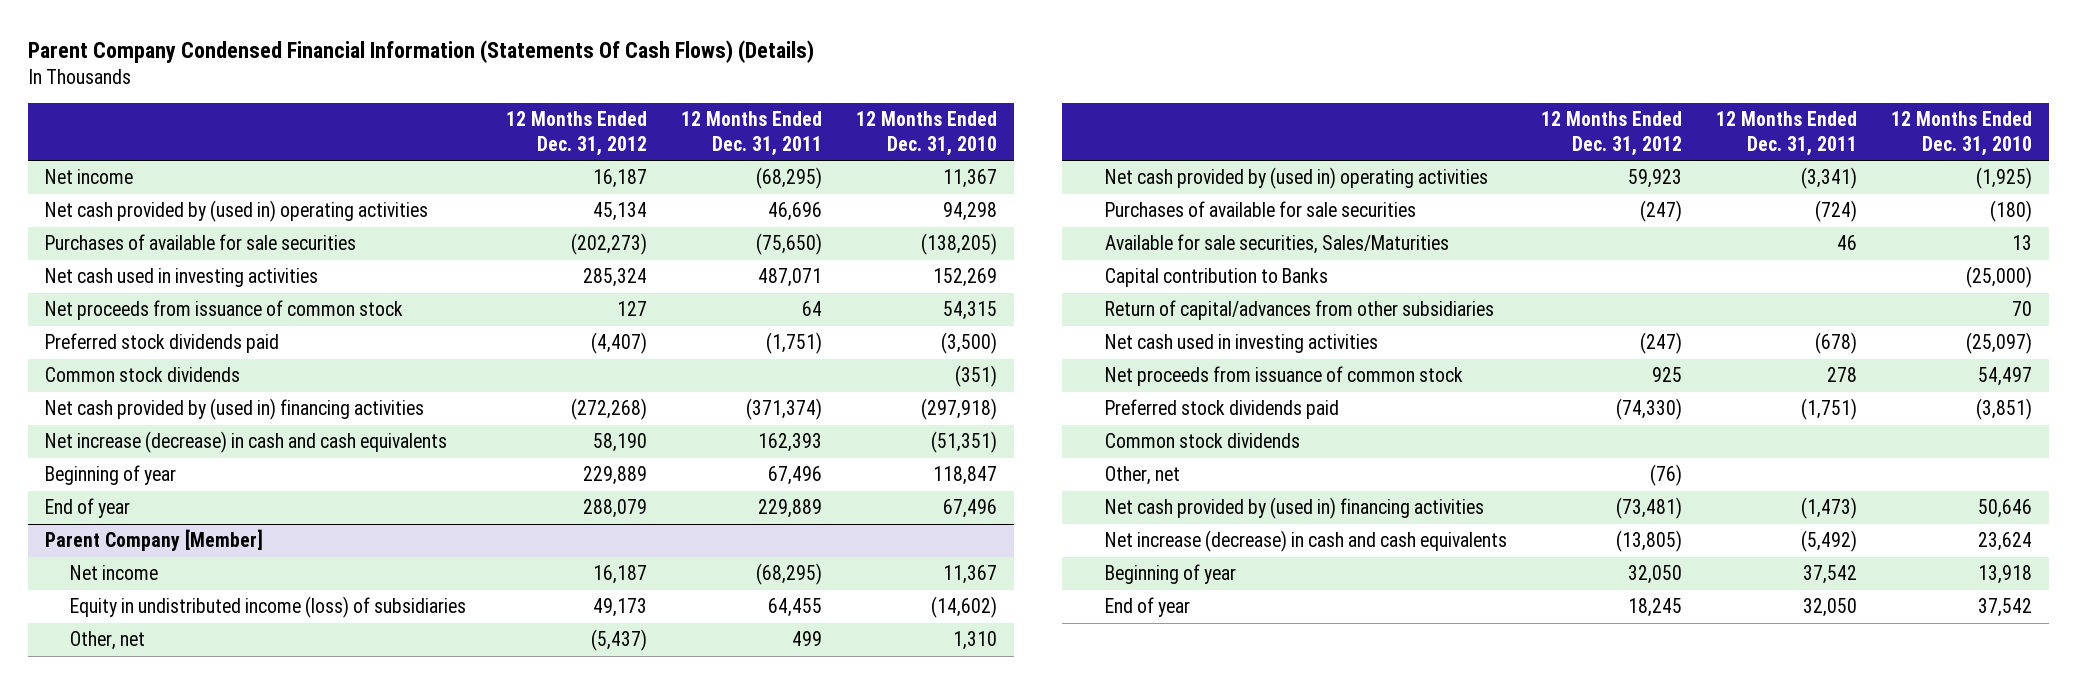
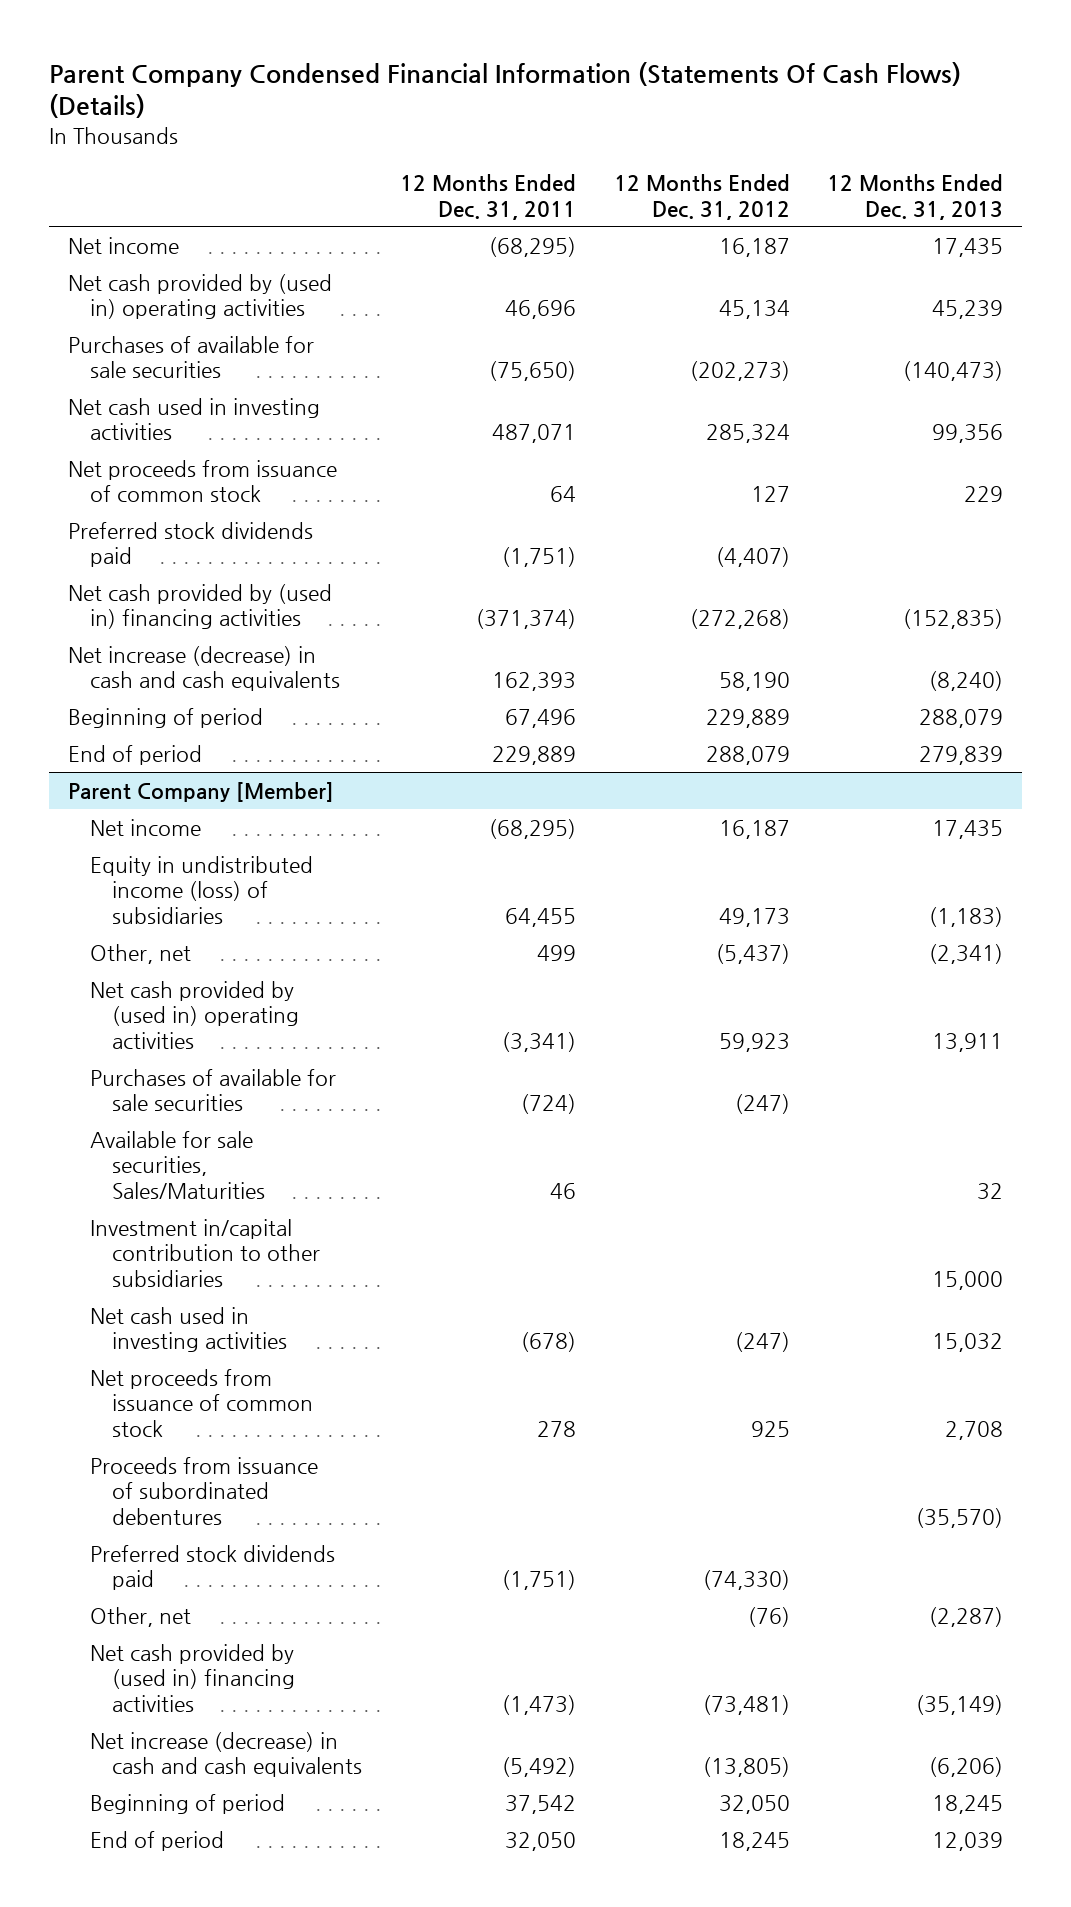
[856,111,998,156] 12 Months Ended Dec. 31, 2010 -> none
none -> [827,173,1004,220] 12 Months Ended Dec. 31, 2013
[44,367,240,383] Common stock dividends -> none
[44,465,176,486] Beginning of year -> [67,707,263,728] Beginning of period
[44,498,130,519] End of year -> [67,744,202,765] End of period
[1105,268,1329,288] Capital contribution to Banks -> none
[1105,300,1495,321] Return of capital/advances from other subsidiaries -> none
none -> [89,1218,320,1288] Investment in/capital contribution to other subsidiaries
none -> [89,1456,318,1526] Proceeds from issuance of subordinated debentures
[1105,433,1301,449] Common stock dividends -> none
[1105,564,1237,585] Beginning of year -> [89,1793,285,1814] Beginning of period
[1105,597,1191,618] End of year -> [89,1830,224,1851] End of period

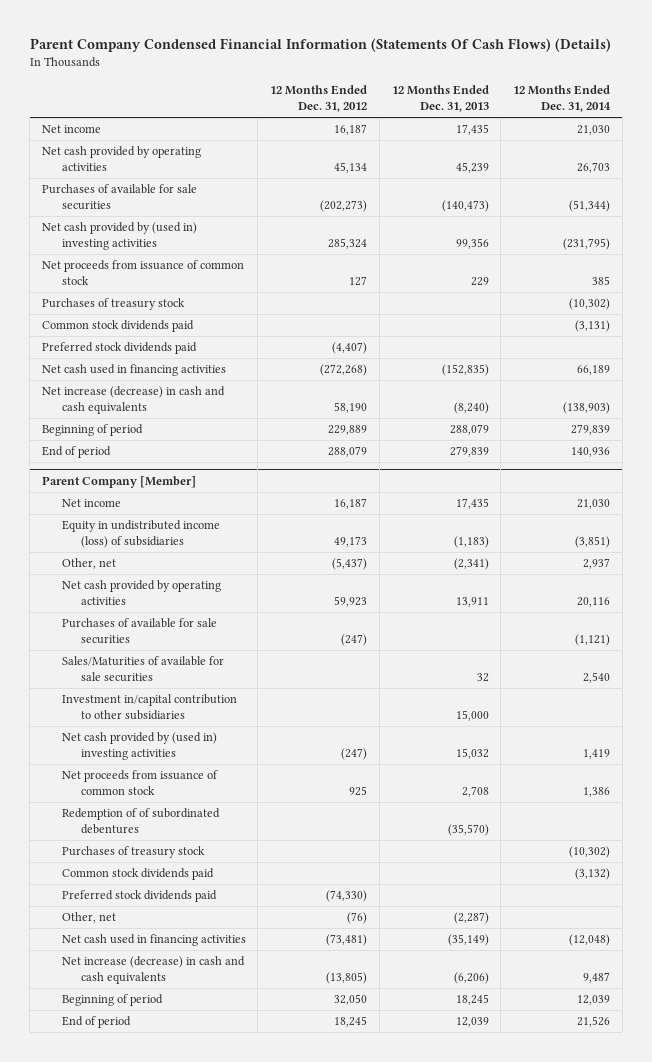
[399,173,576,220] 12 Months Ended Dec. 31, 2011 -> none
none -> [513,85,612,113] 12 Months Ended Dec. 31, 2014
[67,273,332,320] Net cash provided by (used in) operating activities -> [41,146,201,172] Net cash provided by operating activities
[67,397,320,441] Net cash used in investing activities -> [41,222,197,251] Net cash provided by (used in) investing activities
none -> [41,298,185,311] Purchases of treasury stock
none -> [41,320,194,333] Common stock dividends paid
[67,583,332,630] Net cash provided by (used in) financing activities -> [41,364,226,377] Net cash used in financing activities
[89,980,299,1050] Net cash provided by (used in) operating activities -> [61,580,221,606] Net cash provided by operating activities
[89,1130,265,1200] Available for sale securities, Sales/Maturities -> [61,656,224,683] Sales/Maturities of available for sale securities
[89,1306,287,1353] Net cash used in investing activities -> [61,732,217,761] Net cash provided by (used in) investing activities
[89,1456,318,1526] Proceeds from issuance of subordinated debentures -> [61,808,220,835] Redemption of of subordinated debentures
none -> [61,846,205,859] Purchases of treasury stock
none -> [61,868,214,881] Common stock dividends paid
[89,1643,295,1713] Net cash provided by (used in) financing activities -> [61,934,246,947] Net cash used in financing activities

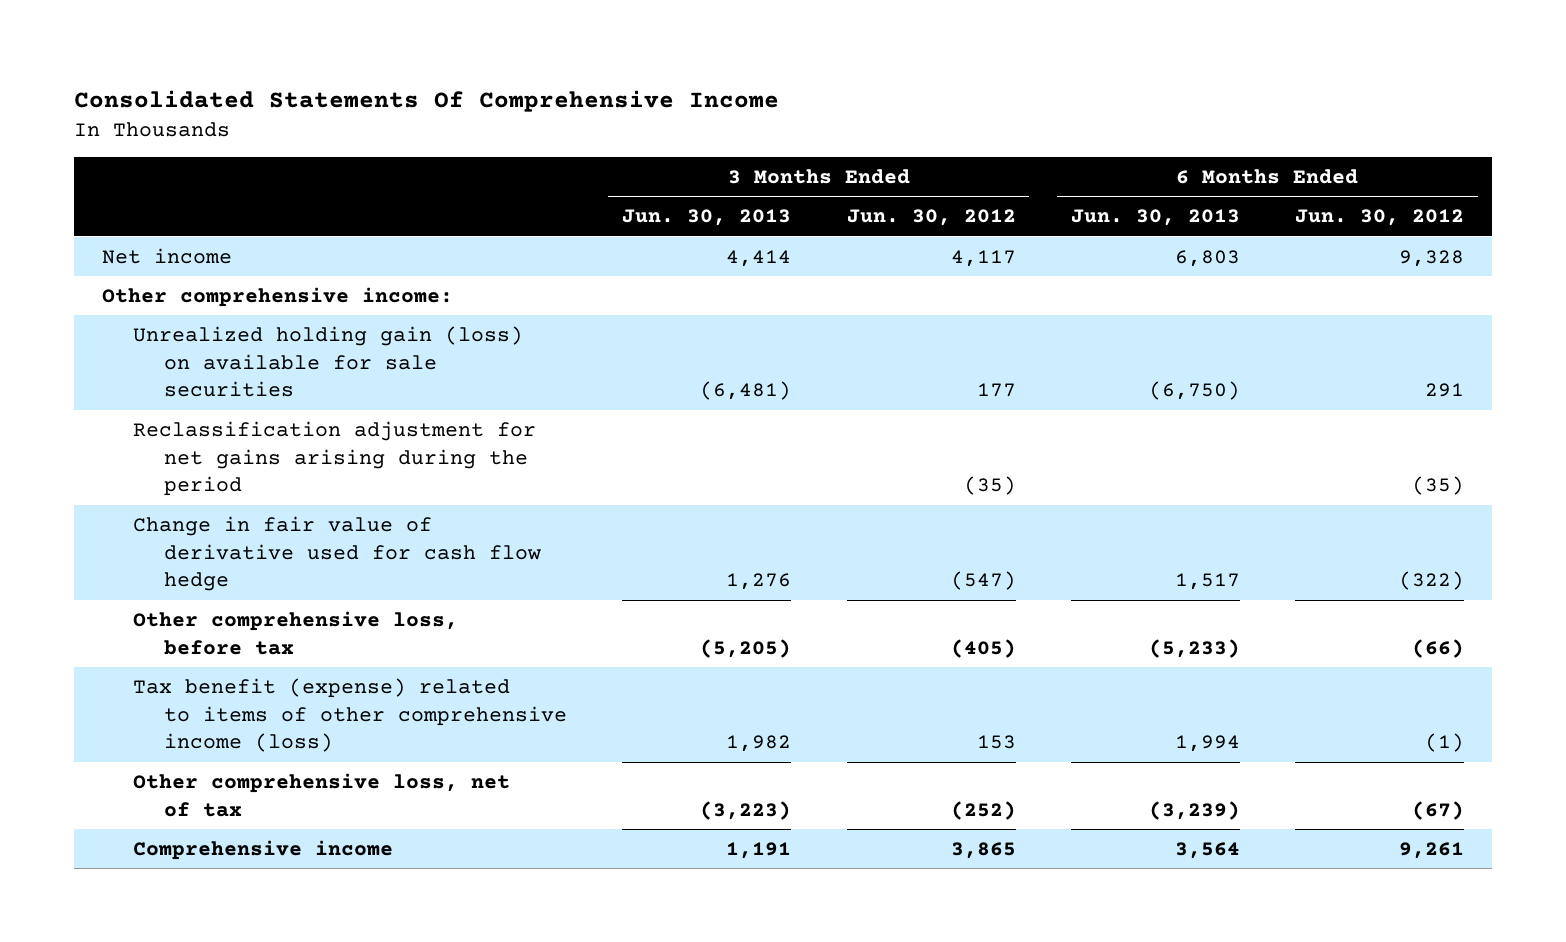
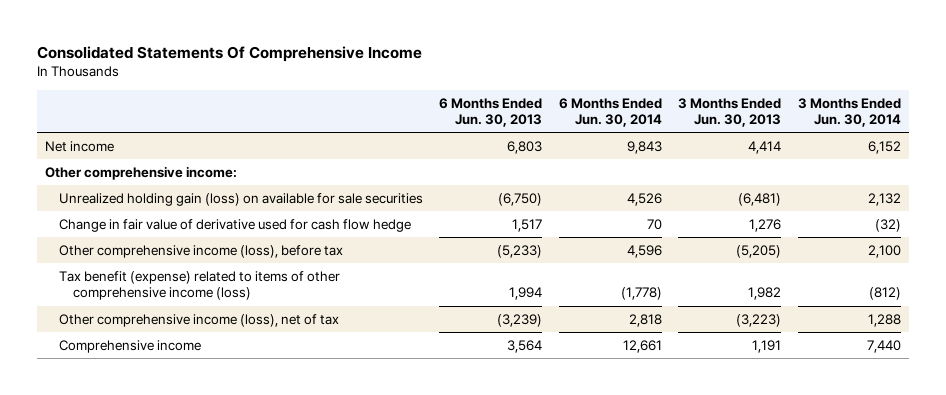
[846,209,1016,227] Jun. 30, 2012 -> none
[1295,209,1465,227] Jun. 30, 2012 -> none
none -> [558,97,662,128] 6 Months Ended Jun. 30, 2014
none -> [797,97,901,128] 3 Months Ended Jun. 30, 2014
[132,420,536,497] Reclassification adjustment for net gains arising during the period -> none
[132,610,458,655] Other comprehensive loss, before tax -> [58,244,343,258] Other comprehensive income (loss), before tax
[132,772,510,817] Other comprehensive loss, net of tax -> [58,313,339,327] Other comprehensive income (loss), net of tax

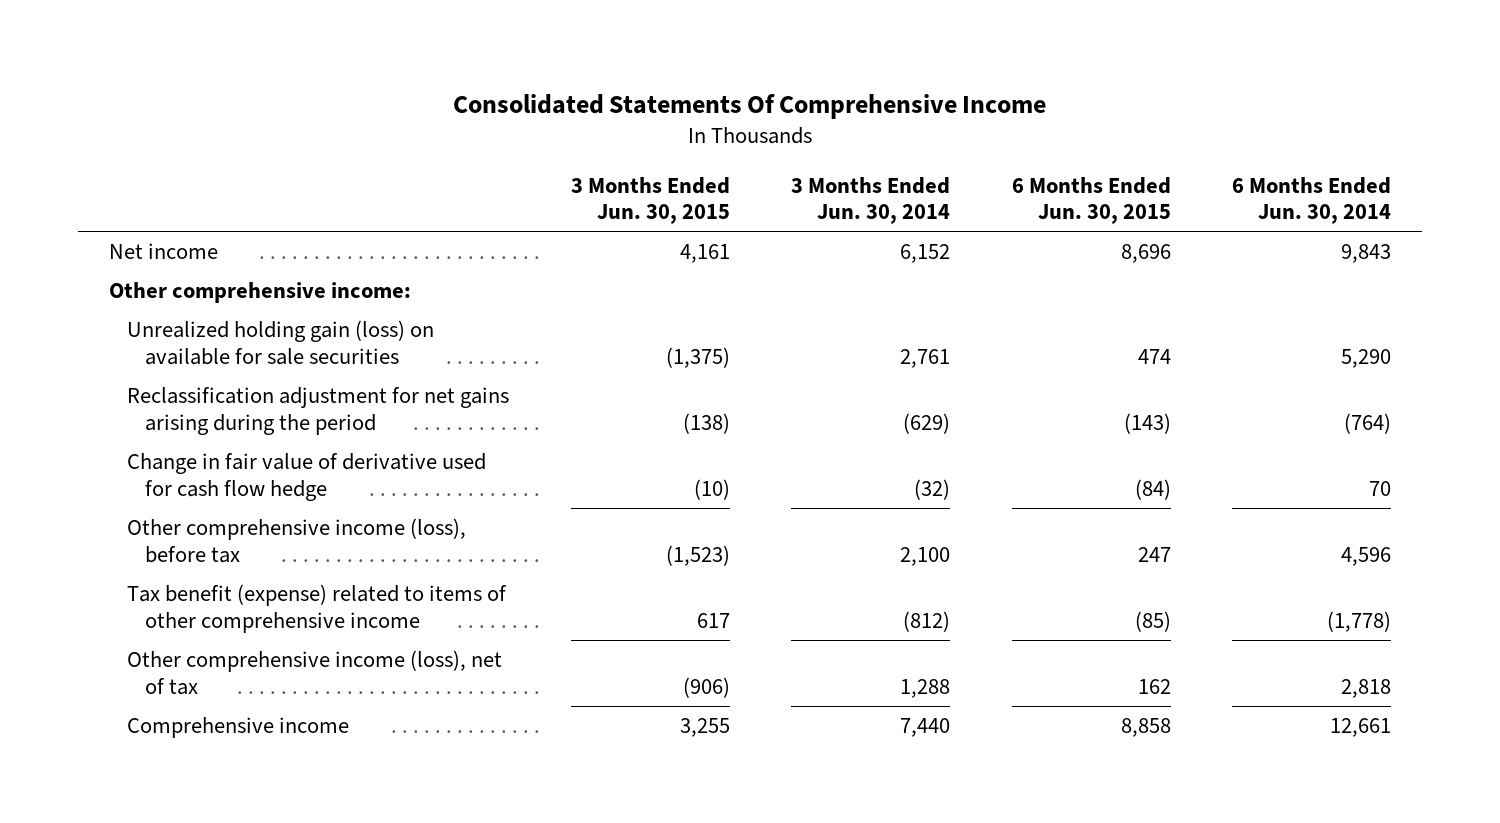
[439,97,543,128] 6 Months Ended Jun. 30, 2013 -> none
[678,97,782,128] 3 Months Ended Jun. 30, 2013 -> none
none -> [570,176,730,225] 3 Months Ended Jun. 30, 2015
none -> [1011,176,1171,225] 6 Months Ended Jun. 30, 2015
[626,192,662,206] 4,526 -> [1341,348,1392,368] 5,290
[867,192,901,206] 2,132 -> [900,348,951,368] 2,761
none -> [127,386,510,435] Reclassification adjustment for net gains arising during the period
[58,270,340,301] Tax benefit (expense) related to items of other comprehensive income (loss) -> [127,583,508,633] Tax benefit (expense) related to items of other comprehensive income

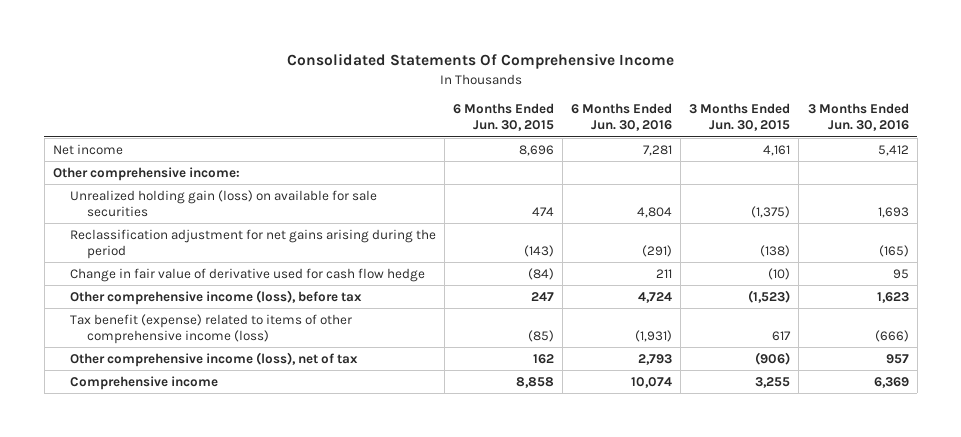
[791,176,951,225] 3 Months Ended Jun. 30, 2014 -> none
[1232,176,1392,225] 6 Months Ended Jun. 30, 2014 -> none
none -> [571,102,673,132] 6 Months Ended Jun. 30, 2016
none -> [807,102,909,132] 3 Months Ended Jun. 30, 2016
[127,583,508,633] Tax benefit (expense) related to items of other comprehensive income -> [69,313,352,345] Tax benefit (expense) related to items of other comprehensive income (loss)

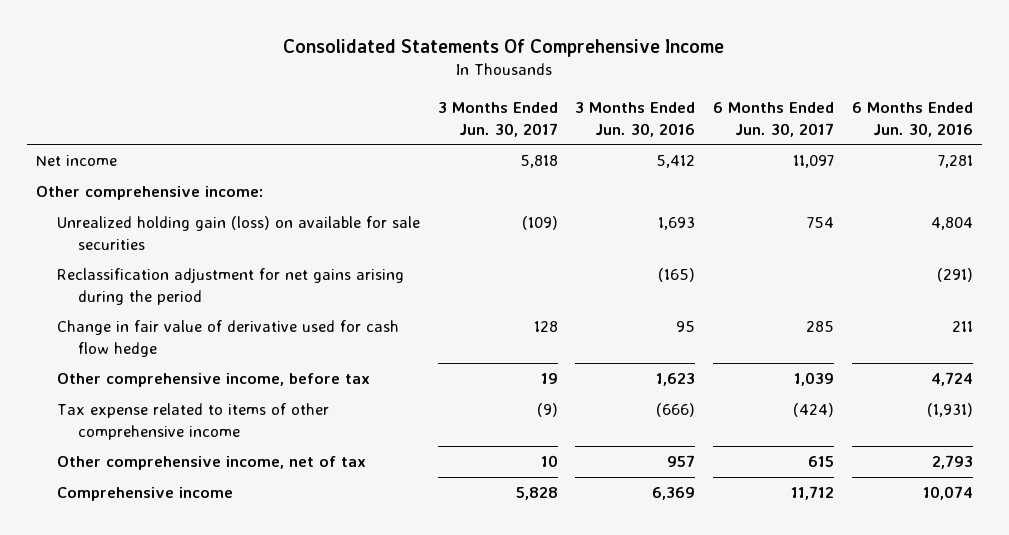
[453,102,555,132] 6 Months Ended Jun. 30, 2015 -> none
[689,102,791,132] 3 Months Ended Jun. 30, 2015 -> none
none -> [437,102,558,137] 3 Months Ended Jun. 30, 2017
none -> [713,102,835,137] 6 Months Ended Jun. 30, 2017
[69,289,362,305] Other comprehensive income (loss), before tax -> [56,373,370,388] Other comprehensive income, before tax
[69,313,352,345] Tax benefit (expense) related to items of other comprehensive income (loss) -> [56,403,329,440] Tax expense related to items of other comprehensive income
[69,351,358,367] Other comprehensive income (loss), net of tax -> [56,456,366,471] Other comprehensive income, net of tax

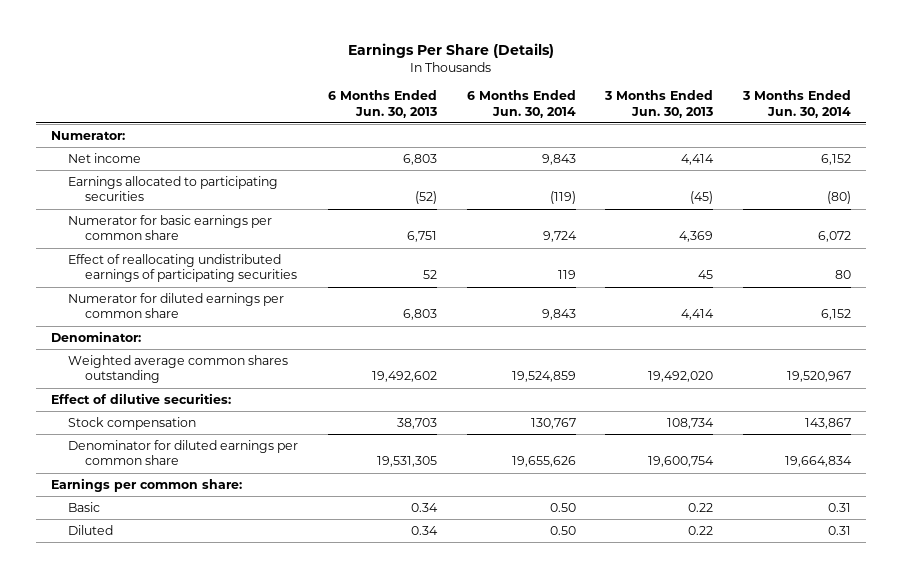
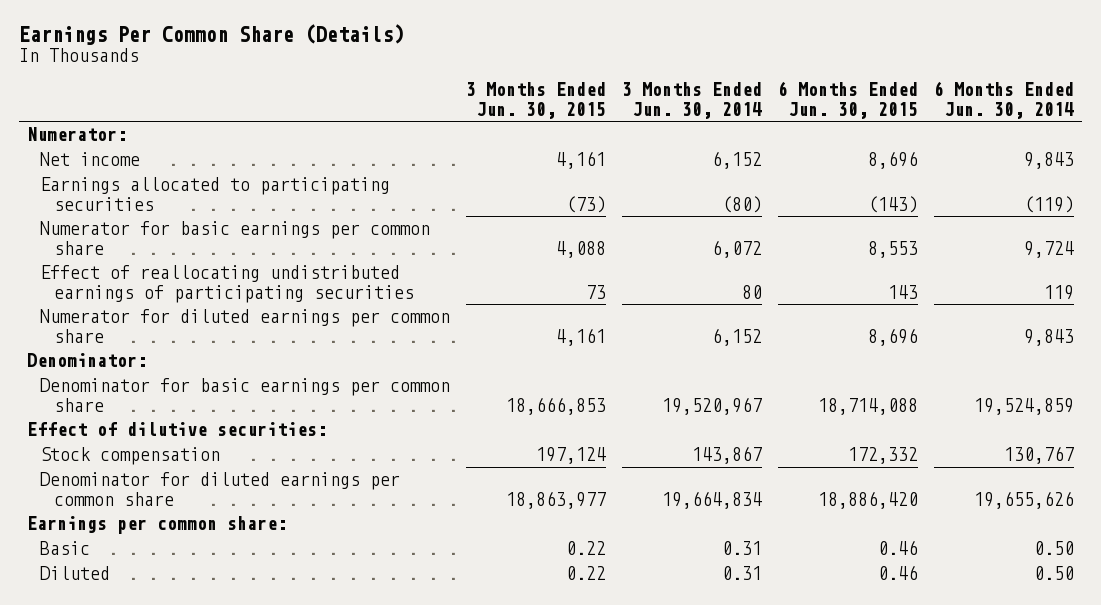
[348,43,555,59] Earnings Per Share (Details) -> [18,23,404,45] Earnings Per Common Share (Details)
[327,90,437,118] 6 Months Ended Jun. 30, 2013 -> none
[604,90,714,118] 3 Months Ended Jun. 30, 2013 -> none
none -> [466,82,607,119] 3 Months Ended Jun. 30, 2015
none -> [778,81,919,119] 6 Months Ended Jun. 30, 2015
[68,354,289,384] Weighted average common shares outstanding -> [40,378,451,412] Denominator for basic earnings per common share

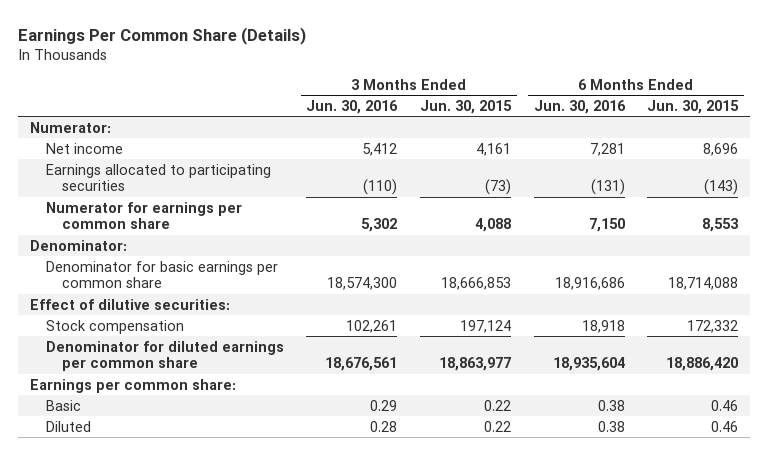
[622,82,763,119] 3 Months Ended Jun. 30, 2014 -> none
[934,81,1075,119] 6 Months Ended Jun. 30, 2014 -> none
none -> [306,99,399,114] Jun. 30, 2016
none -> [533,99,626,114] Jun. 30, 2016
[40,265,414,303] Effect of reallocating undistributed earnings of participating securities -> none
[40,309,451,343] Numerator for diluted earnings per common share -> none
[40,221,431,255] Numerator for basic earnings per common share -> [45,201,242,230] Numerator for earnings per common share

